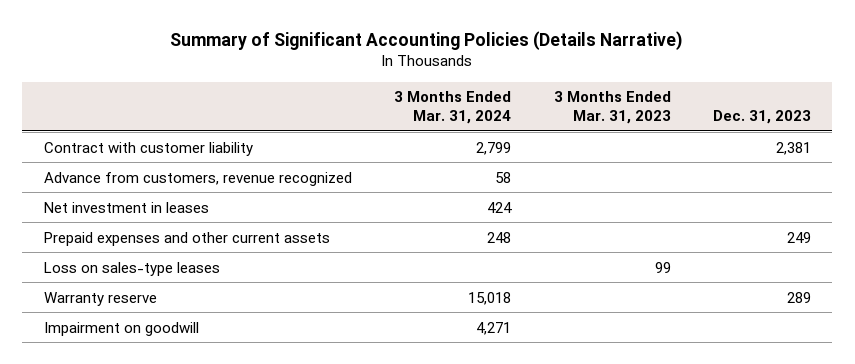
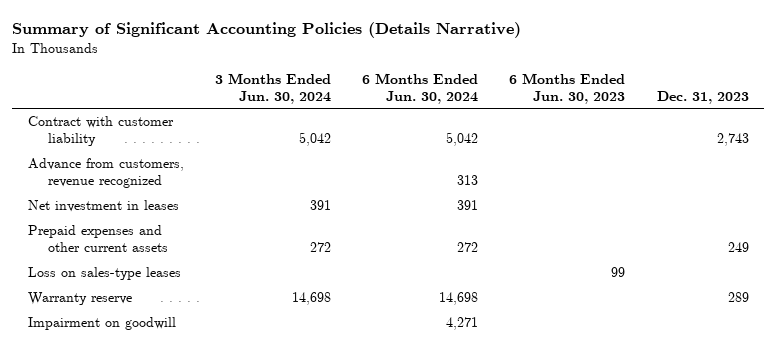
[394,91,512,124] 3 Months Ended Mar. 31, 2024 -> none
[553,91,671,124] 3 Months Ended Mar. 31, 2023 -> none
none -> [215,72,332,104] 3 Months Ended Jun. 30, 2024
none -> [362,72,479,104] 6 Months Ended Jun. 30, 2024
none -> [509,72,626,104] 6 Months Ended Jun. 30, 2023
[775,141,811,155] 2,381 -> [716,133,749,147] 2,743

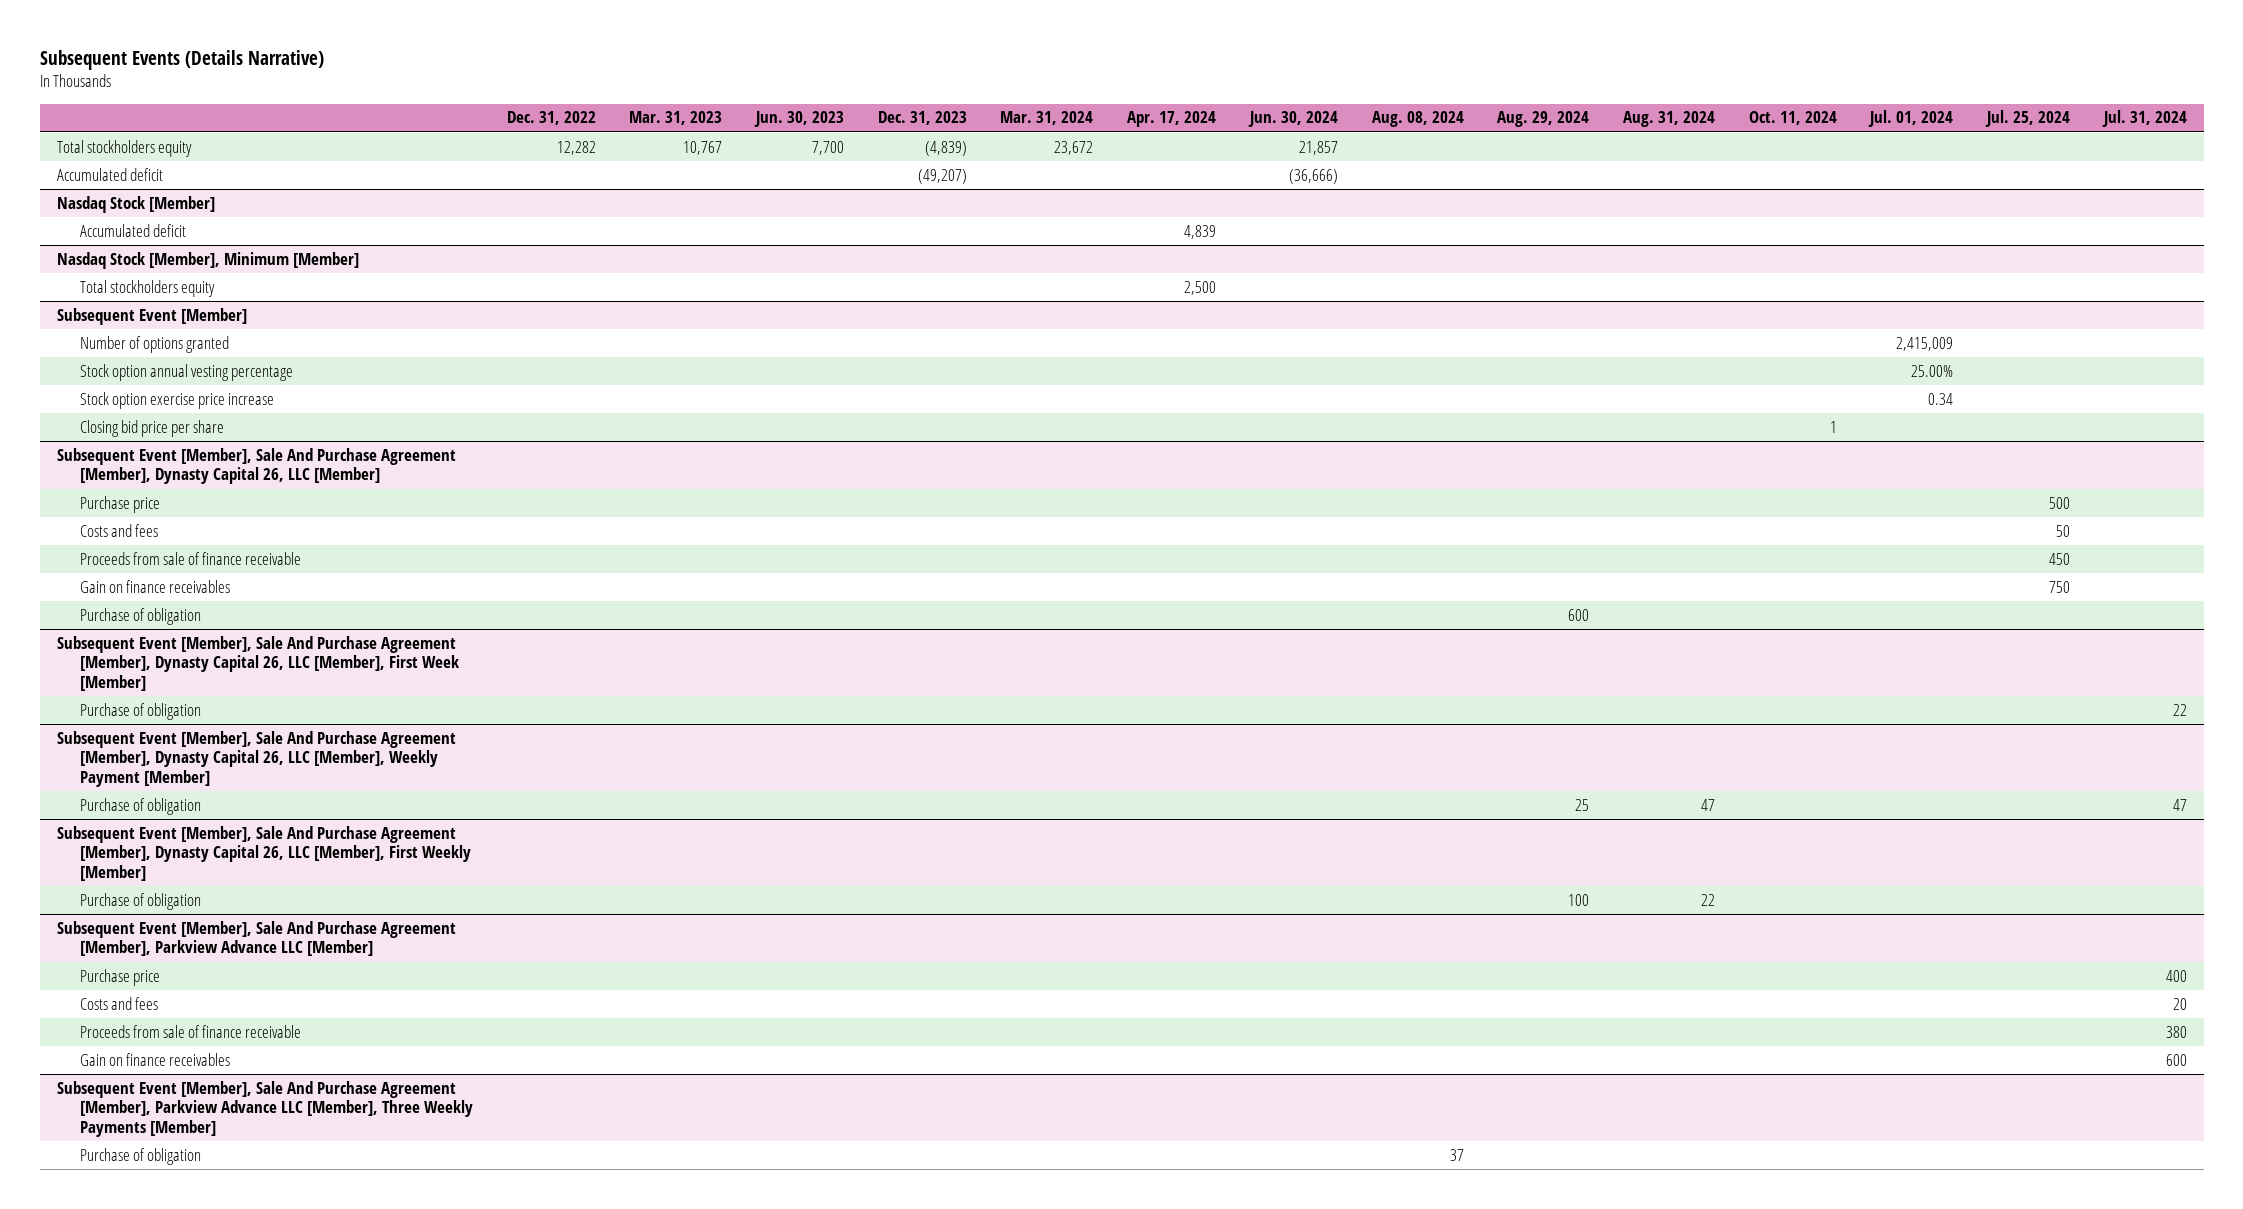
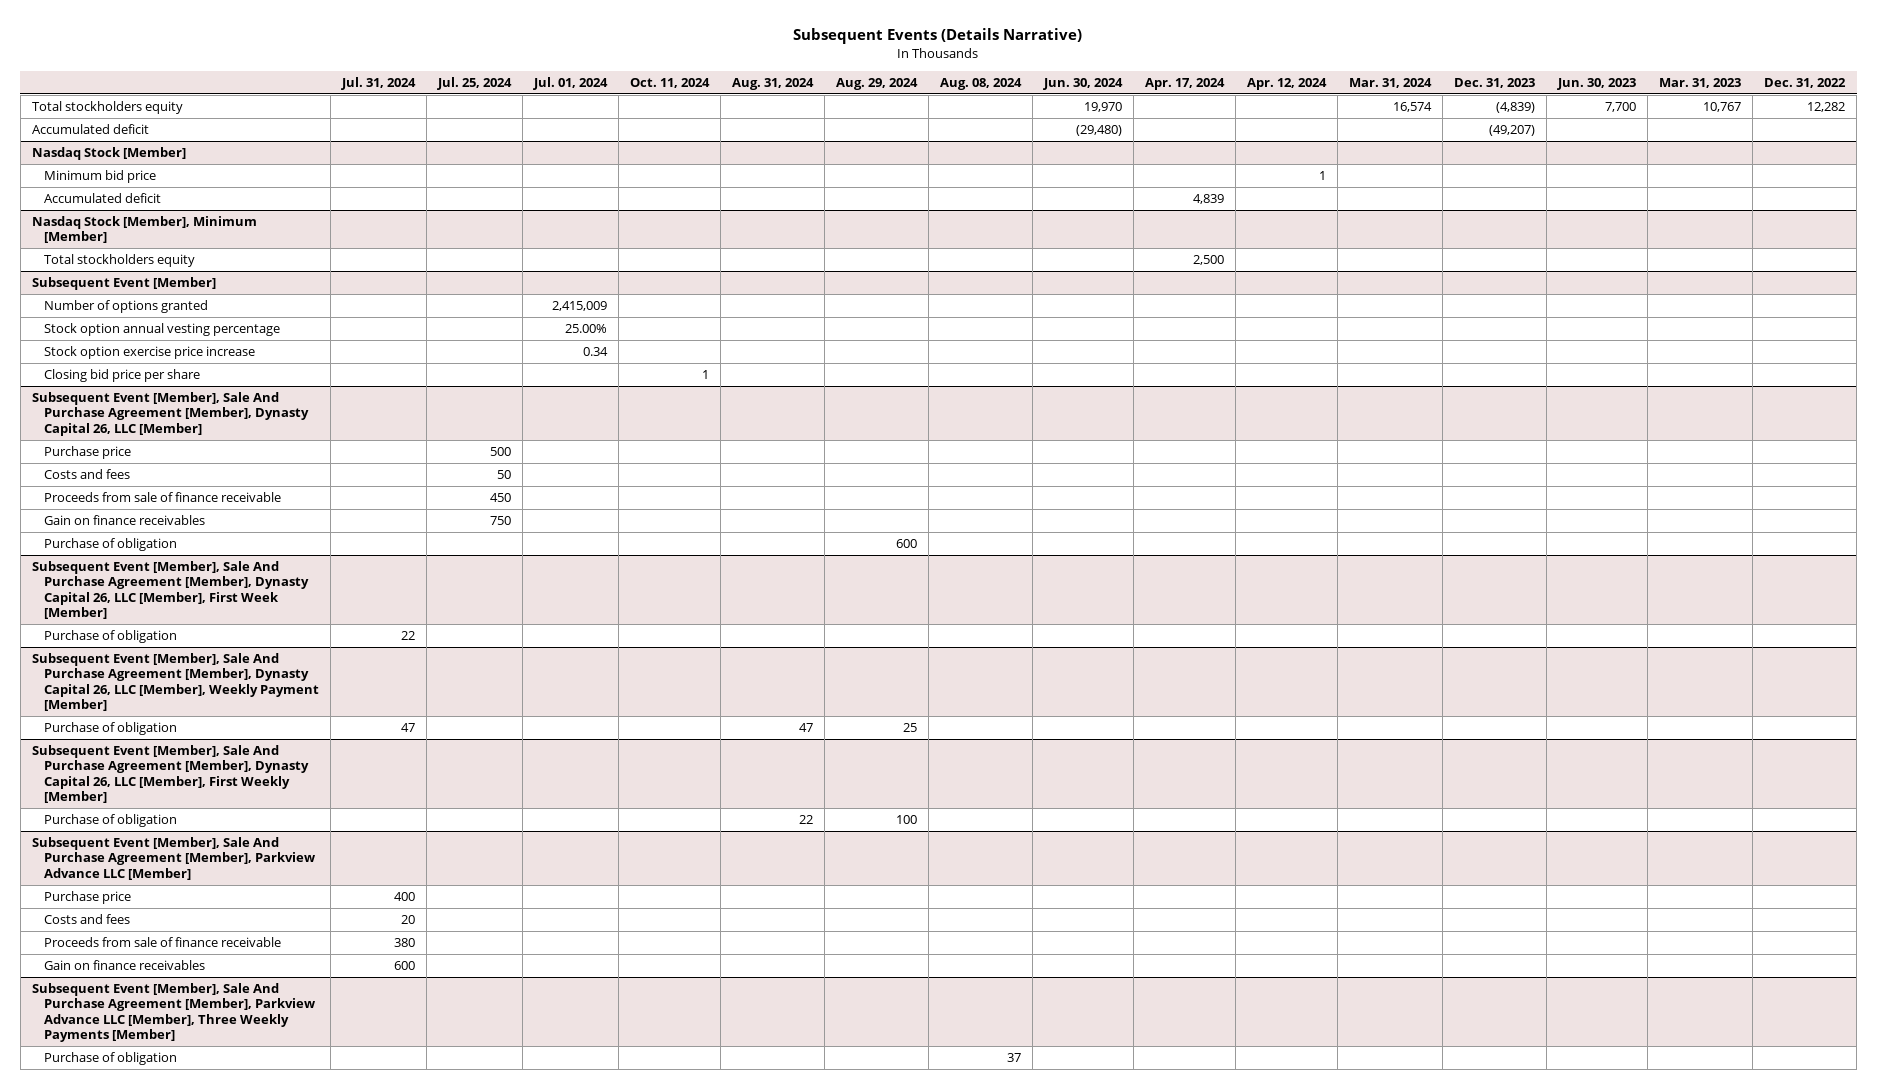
none -> [1247,78,1328,91] Apr. 12, 2024
[1054,140,1094,155] 23,672 -> [1393,102,1433,113] 16,574
[1298,140,1338,155] 21,857 -> [1084,102,1123,113] 19,970
[1288,168,1338,184] (36,666) -> [1076,125,1123,137] (29,480)
none -> [43,170,156,184] Minimum bid price

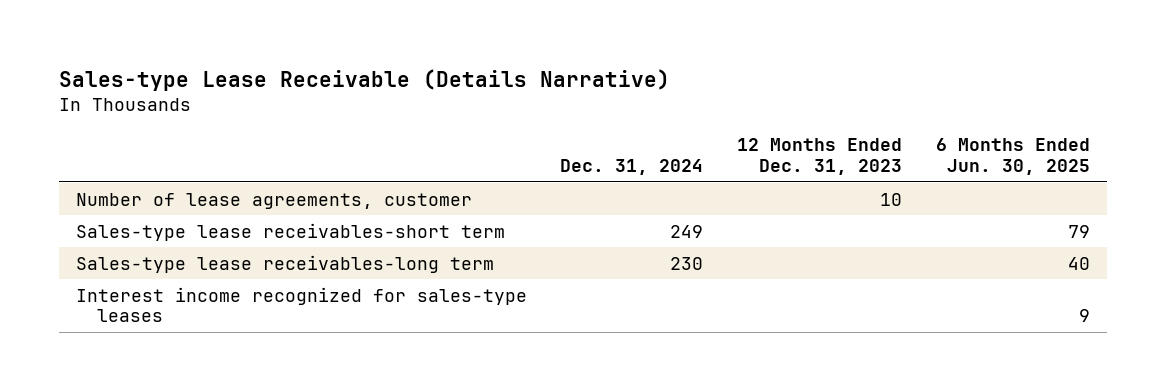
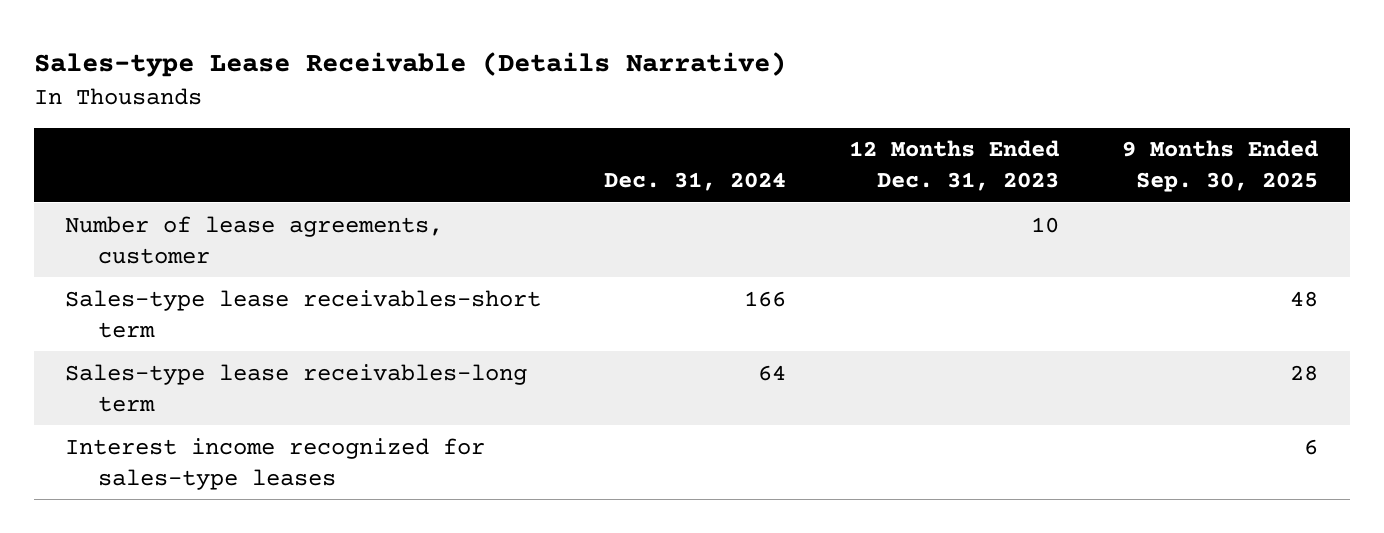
[935,138,1090,175] 6 Months Ended Jun. 30, 2025 -> none
none -> [1122,140,1319,193] 9 Months Ended Sep. 30, 2025
[670,224,704,238] 249 -> [744,290,787,307] 166
[670,256,704,270] 230 -> [758,364,787,381] 64

